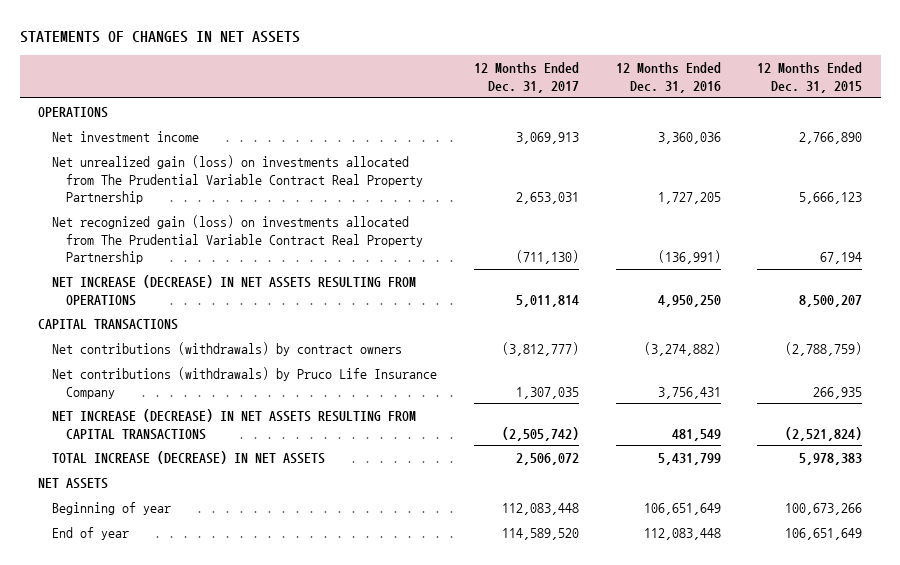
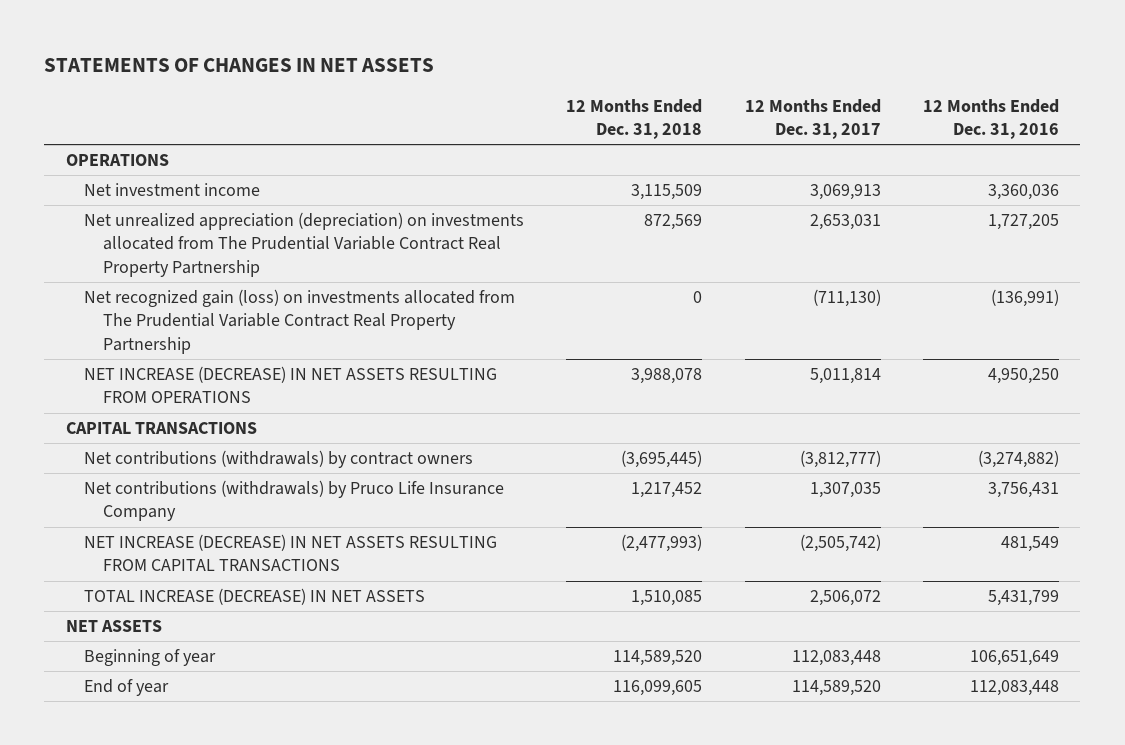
[757,61,863,93] 12 Months Ended Dec. 31, 2015 -> none
none -> [566,98,703,139] 12 Months Ended Dec. 31, 2018
[52,154,423,205] Net unrealized gain (loss) on investments allocated from The Prudential Variable Contract Real Property Partnership -> [84,212,525,277] Net unrealized appreciation (depreciation) on investments allocated from The Prudential Variable Contract Real Property Partnership

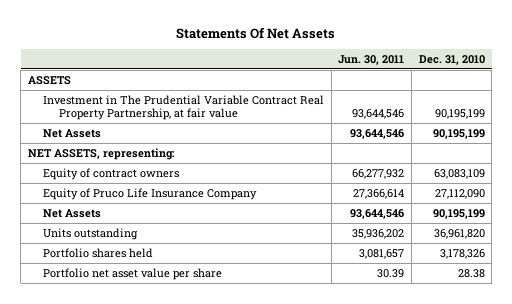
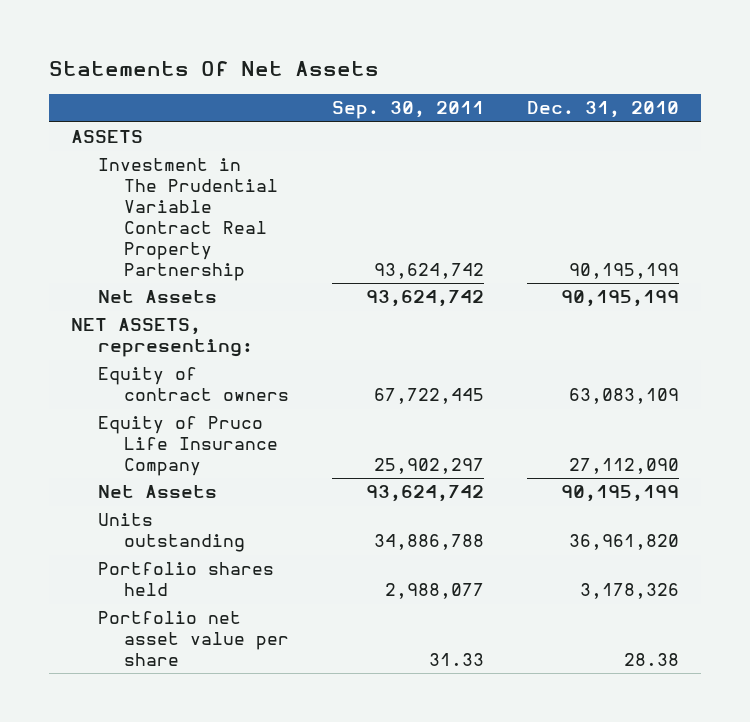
[338,55,405,66] Jun. 30, 2011 -> none
none -> [332,101,485,120] Sep. 30, 2011
[43,94,325,121] Investment in The Prudential Variable Contract Real Property Partnership, at fair value -> [97,158,279,281] Investment in The Prudential Variable Contract Real Property Partnership

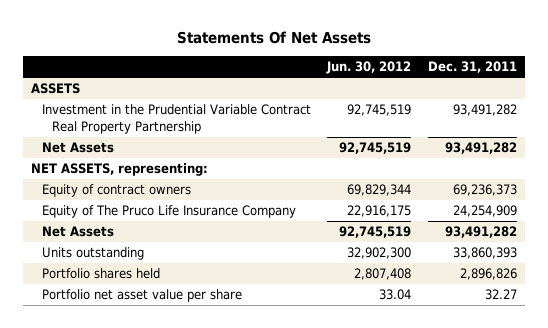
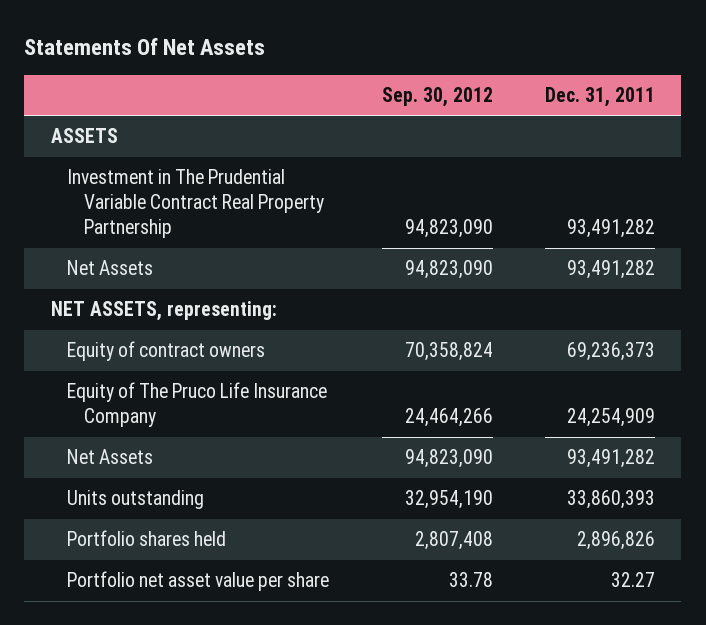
[326,61,412,75] Jun. 30, 2012 -> none
none -> [381,87,493,108] Sep. 30, 2012
[41,104,311,134] Investment in the Prudential Variable Contract Real Property Partnership -> [67,169,325,239] Investment in The Prudential Variable Contract Real Property Partnership

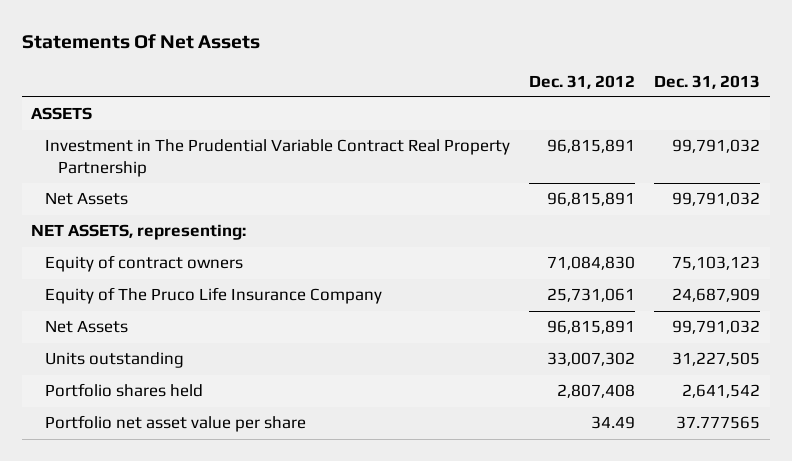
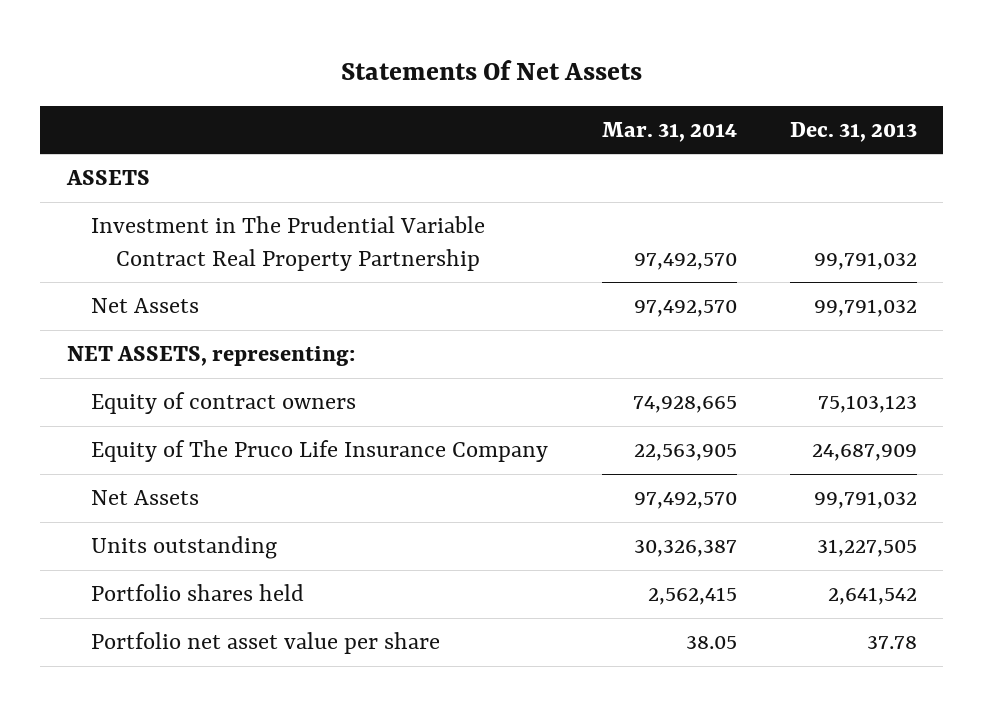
[528,74,635,89] Dec. 31, 2012 -> none
none -> [601,121,737,142] Mar. 31, 2014
[676,416,761,430] 37.777565 -> [866,636,917,650] 37.78

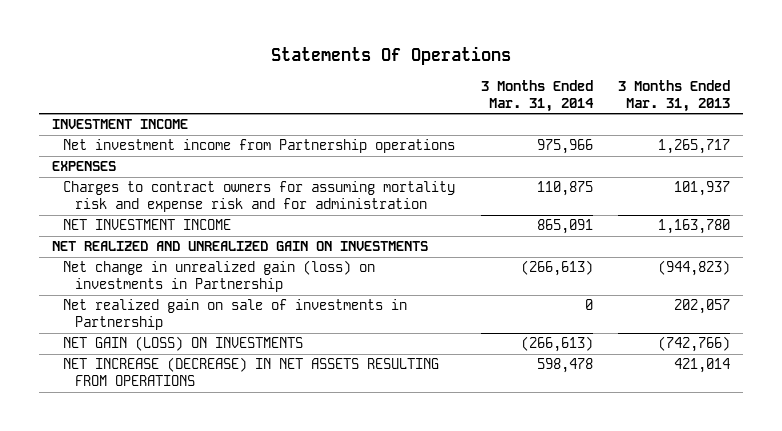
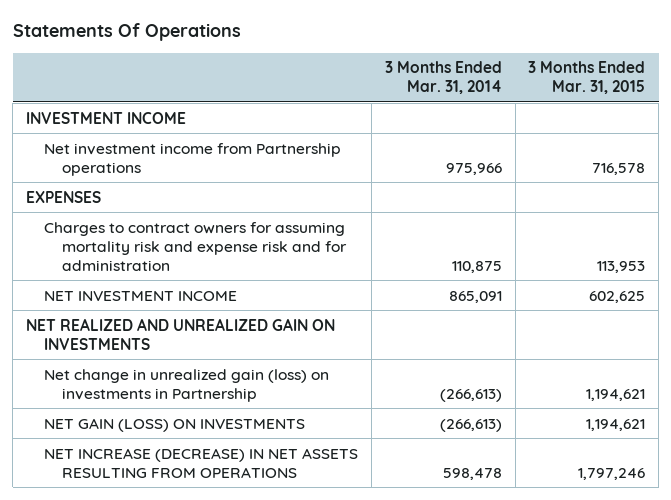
[617,79,730,112] 3 Months Ended Mar. 31, 2013 -> none
none -> [528,61,646,95] 3 Months Ended Mar. 31, 2015
[63,299,408,331] Net realized gain on sale of investments in Partnership -> none

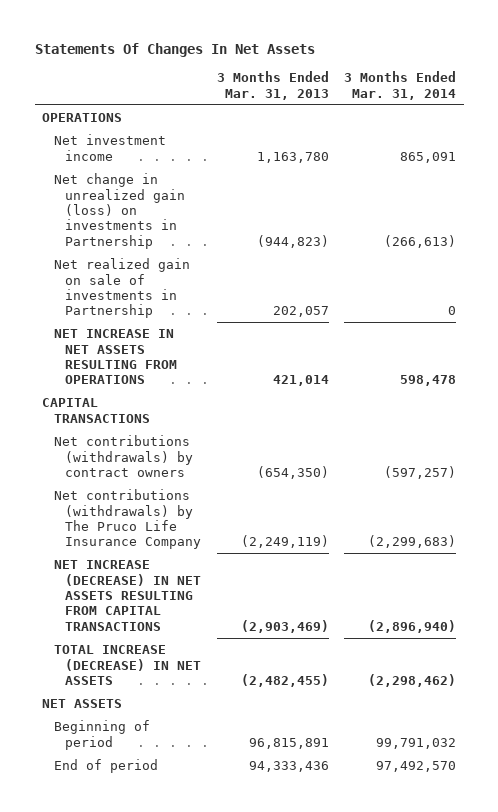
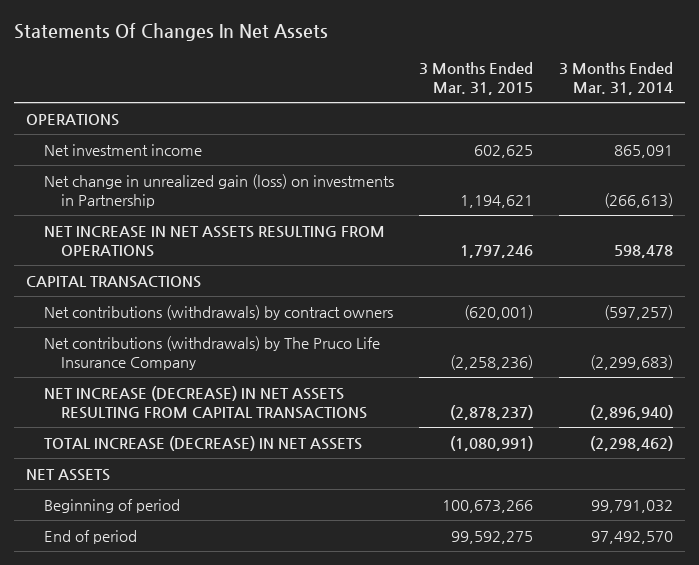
[216,71,329,100] 3 Months Ended Mar. 31, 2013 -> none
none -> [419,62,534,96] 3 Months Ended Mar. 31, 2015
[53,258,190,319] Net realized gain on sale of investments in Partnership -> none

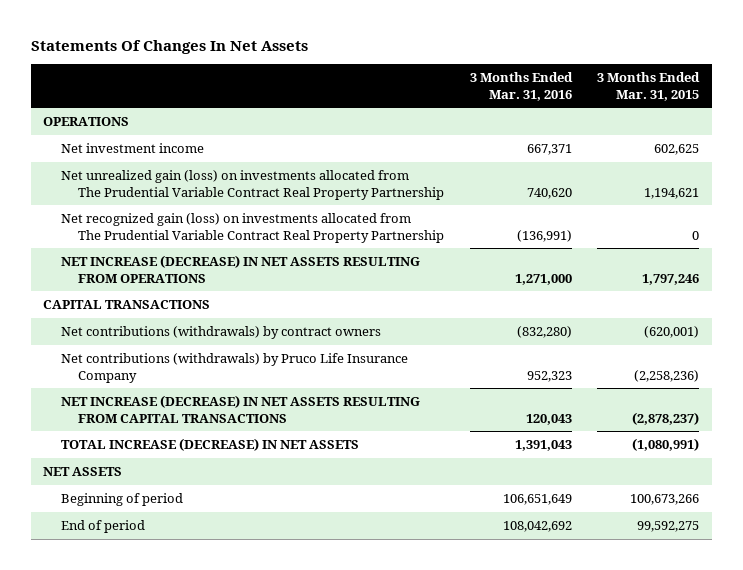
[558,62,673,96] 3 Months Ended Mar. 31, 2014 -> none
none -> [469,72,573,101] 3 Months Ended Mar. 31, 2016
[43,173,394,208] Net change in unrealized gain (loss) on investments in Partnership -> [60,170,445,200] Net unrealized gain (loss) on investments allocated from The Prudential Variable Contract Real Property Partnership
none -> [60,213,445,243] Net recognized gain (loss) on investments allocated from The Prudential Variable Contract Real Property Partnership
[43,225,385,257] NET INCREASE IN NET ASSETS RESULTING FROM OPERATIONS -> [60,255,420,283] NET INCREASE (DECREASE) IN NET ASSETS RESULTING FROM OPERATIONS
[43,335,380,370] Net contributions (withdrawals) by The Pruco Life Insurance Company -> [60,353,408,383] Net contributions (withdrawals) by Pruco Life Insurance Company

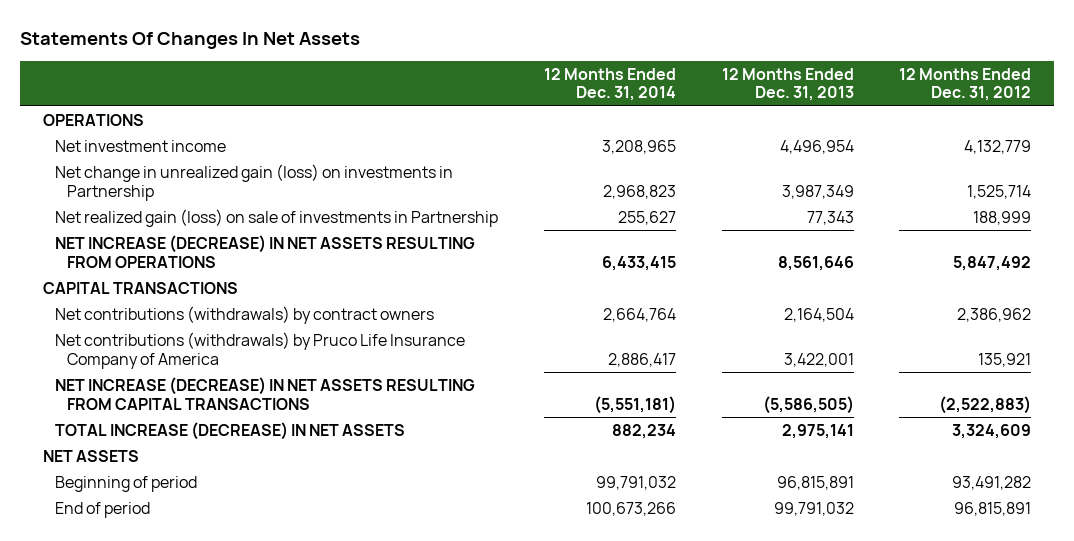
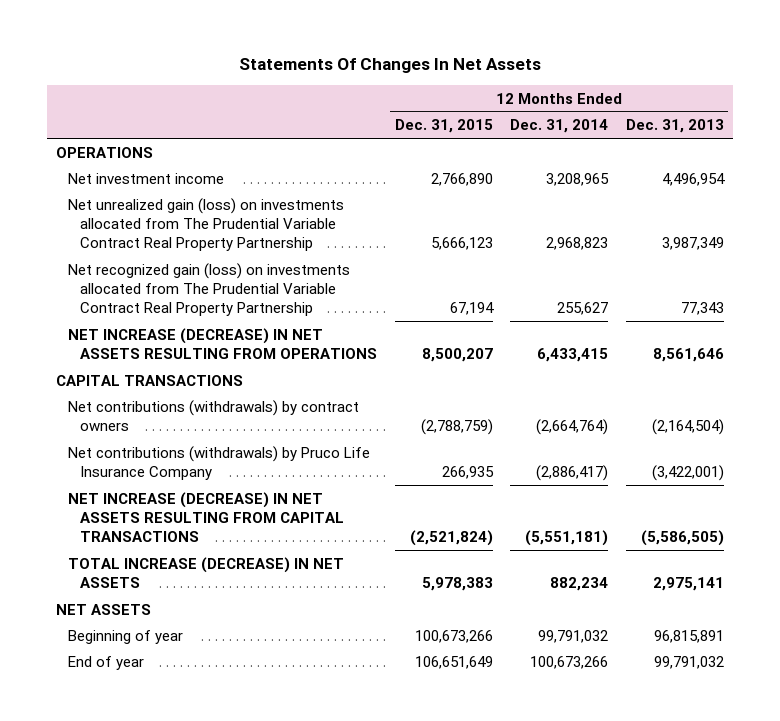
[899,67,1032,102] 12 Months Ended Dec. 31, 2012 -> none
none -> [394,119,493,134] Dec. 31, 2015
[54,164,453,201] Net change in unrealized gain (loss) on investments in Partnership -> [67,197,344,251] Net unrealized gain (loss) on investments allocated from The Prudential Variable Contract Real Property Partnership
[54,209,498,228] Net realized gain (loss) on sale of investments in Partnership -> [67,262,350,316] Net recognized gain (loss) on investments allocated from The Prudential Variable Contract Real Property Partnership
[602,308,676,323] 2,664,764 -> [536,418,609,435] (2,664,764)
[783,308,854,323] 2,164,504 -> [651,418,724,435] (2,164,504)
[54,332,465,369] Net contributions (withdrawals) by Pruco Life Insurance Company of America -> [67,445,370,480] Net contributions (withdrawals) by Pruco Life Insurance Company
[607,352,676,367] 2,886,417 -> [536,464,609,481] (2,886,417)
[783,352,854,367] 3,422,001 -> [651,464,724,481] (3,422,001)
[54,476,197,493] Beginning of period -> [67,629,183,644] Beginning of year
[54,502,150,519] End of period -> [67,655,144,670] End of year

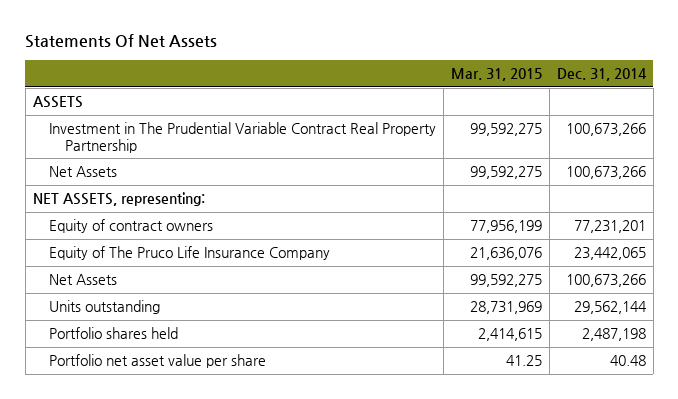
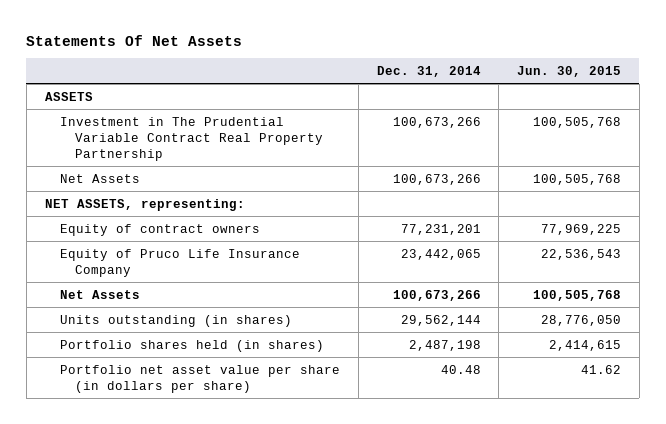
[450,68,542,82] Mar. 31, 2015 -> none
none -> [517,65,622,77] Jun. 30, 2015
[48,246,330,261] Equity of The Pruco Life Insurance Company -> [60,248,301,277] Equity of Pruco Life Insurance Company
[48,300,160,315] Units outstanding -> [60,314,293,327] Units outstanding (in shares)
[48,327,178,340] Portfolio shares held -> [60,339,325,352] Portfolio shares held (in shares)
[48,354,266,369] Portfolio net asset value per share -> [60,364,341,393] Portfolio net asset value per share (in dollars per share)

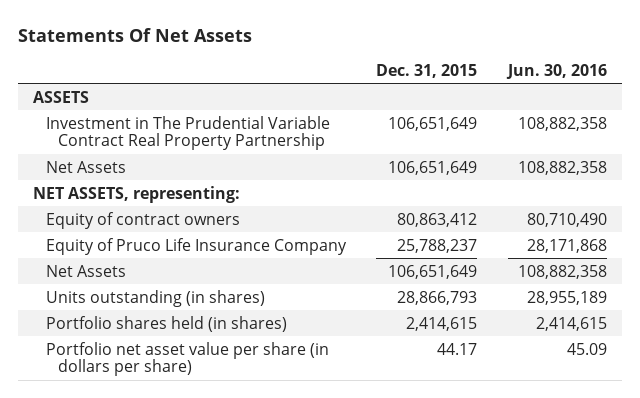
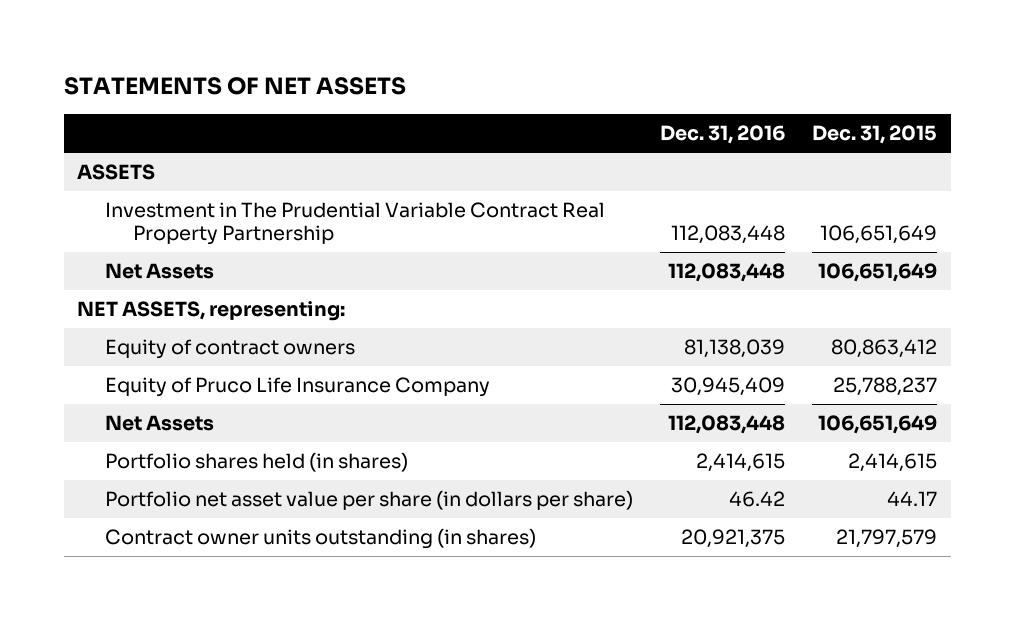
[17,27,252,42] Statements Of Net Assets -> [63,77,406,96] STATEMENTS OF NET ASSETS
[505,63,607,79] Jun. 30, 2016 -> none
none -> [660,125,786,145] Dec. 31, 2016
[45,289,265,307] Units outstanding (in shares) -> none
none -> [105,528,537,550] Contract owner units outstanding (in shares)

